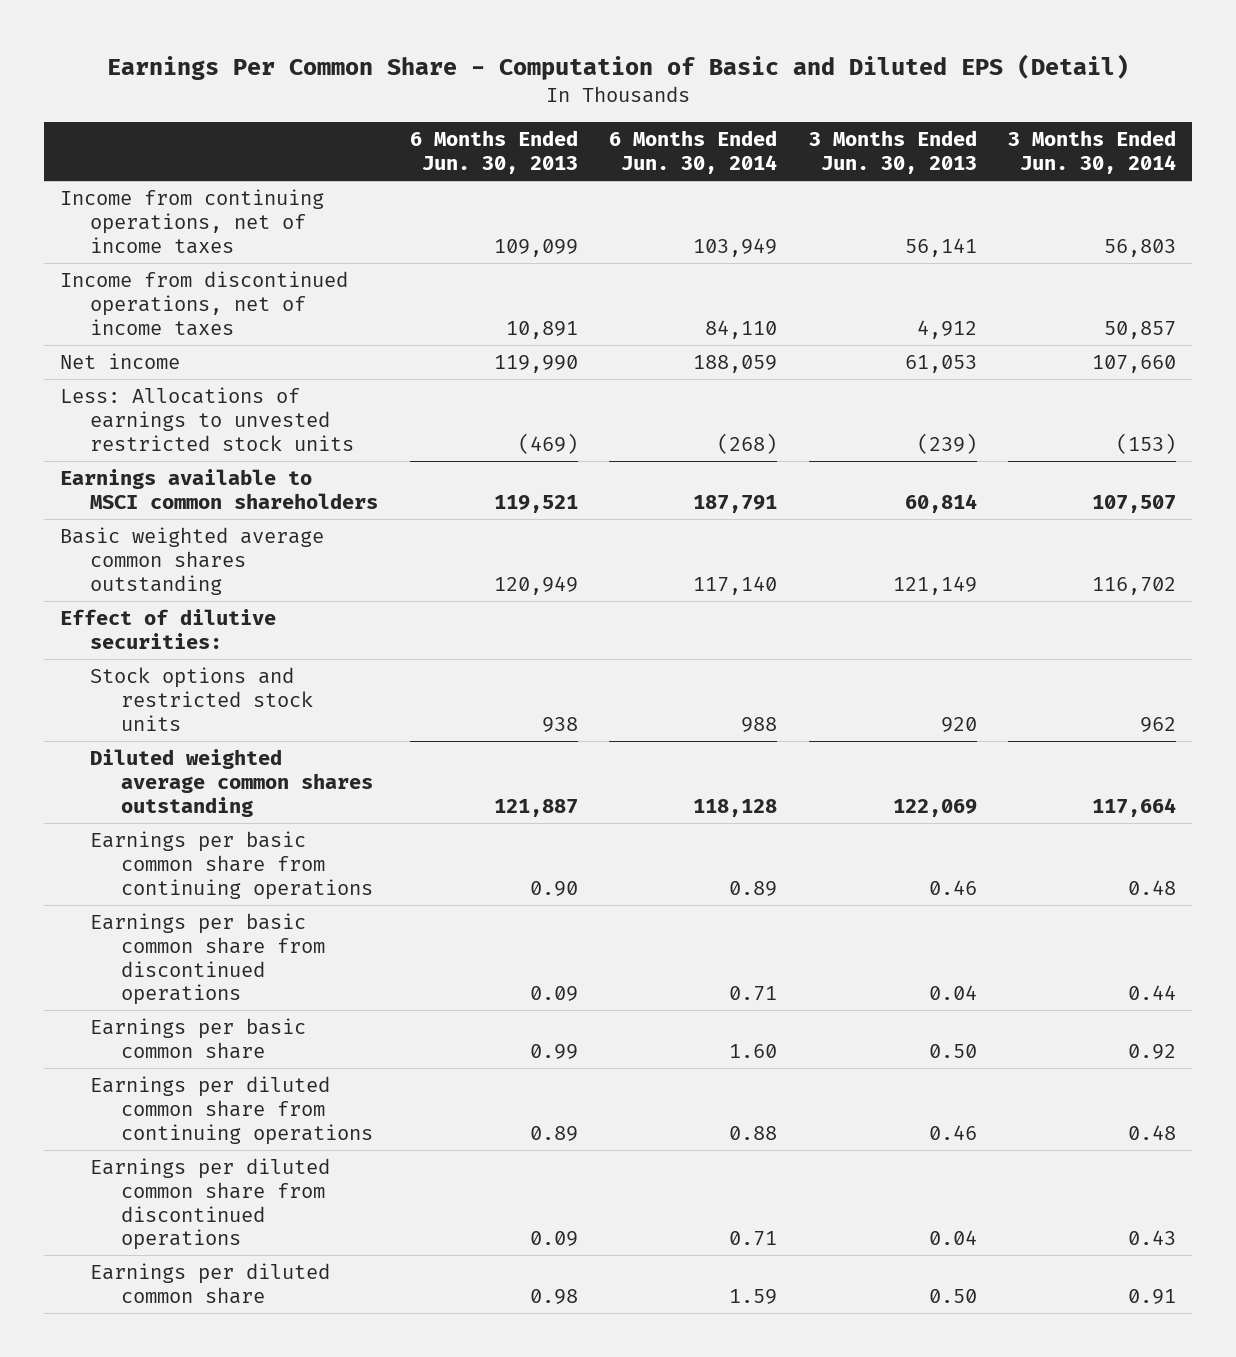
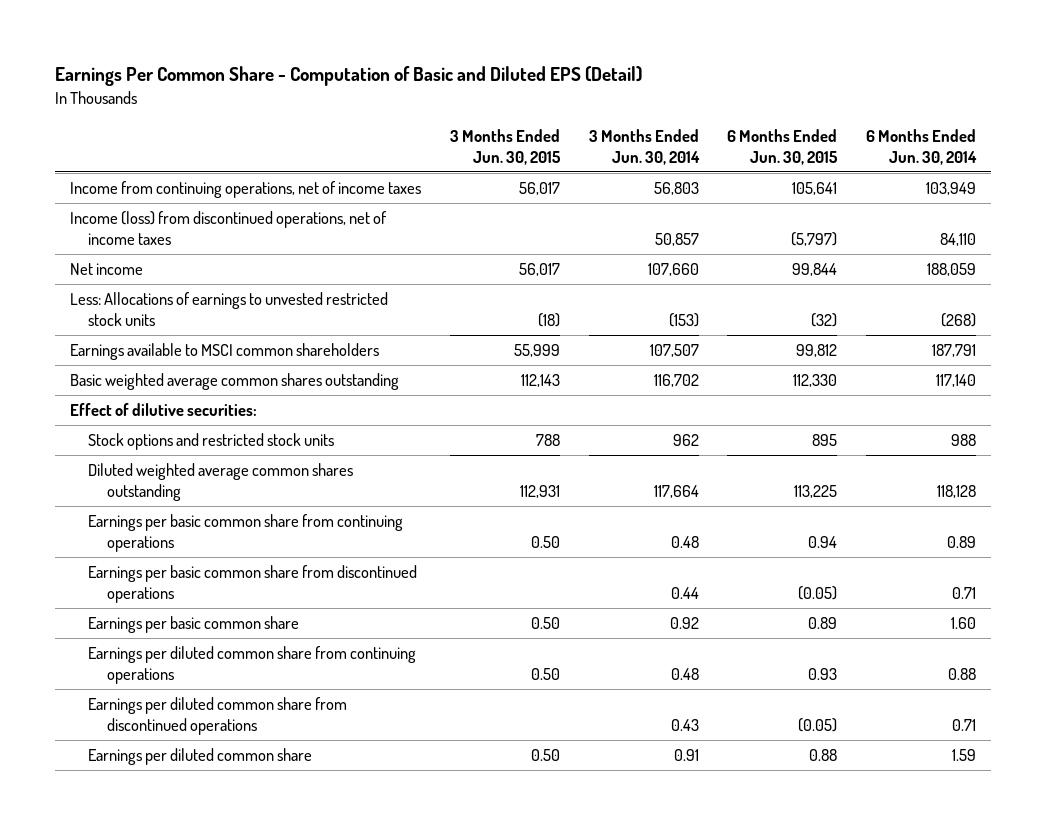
[409,130,578,175] 6 Months Ended Jun. 30, 2013 -> none
[808,130,977,175] 3 Months Ended Jun. 30, 2013 -> none
none -> [449,128,561,165] 3 Months Ended Jun. 30, 2015
none -> [727,128,839,165] 6 Months Ended Jun. 30, 2015
[59,271,348,336] Income from discontinued operations, net of income taxes -> [69,211,387,245] Income (loss) from discontinued operations, net of income taxes

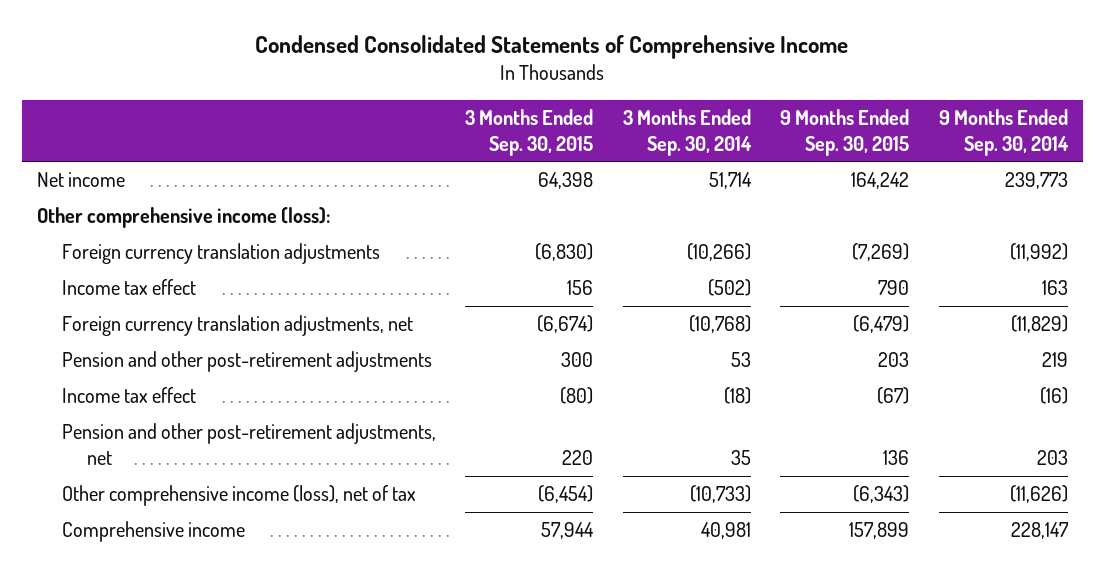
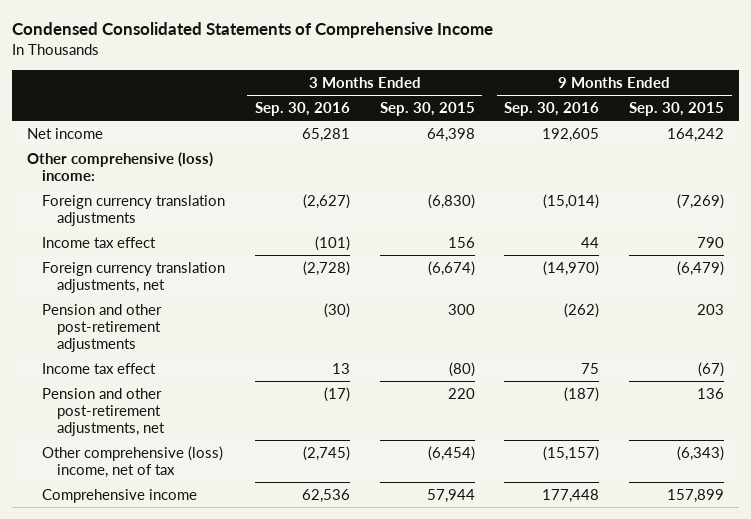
[622,108,752,156] 3 Months Ended Sep. 30, 2014 -> none
[938,108,1069,156] 9 Months Ended Sep. 30, 2014 -> none
none -> [254,102,350,117] Sep. 30, 2016
none -> [504,102,600,117] Sep. 30, 2016
[36,207,330,229] Other comprehensive income (loss): -> [27,151,214,182] Other comprehensive (loss) income:
[61,485,416,507] Other comprehensive income (loss), net of tax -> [42,445,224,479] Other comprehensive (loss) income, net of tax

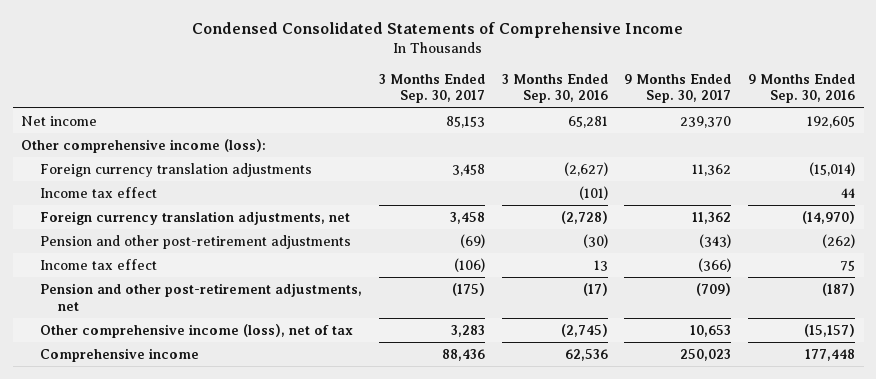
[379,102,475,117] Sep. 30, 2015 -> none
[629,102,725,117] Sep. 30, 2015 -> none
none -> [378,73,485,104] 3 Months Ended Sep. 30, 2017
none -> [624,73,732,104] 9 Months Ended Sep. 30, 2017
[27,151,214,182] Other comprehensive (loss) income: -> [21,138,267,153] Other comprehensive income (loss):
[42,445,224,479] Other comprehensive (loss) income, net of tax -> [39,323,353,338] Other comprehensive income (loss), net of tax

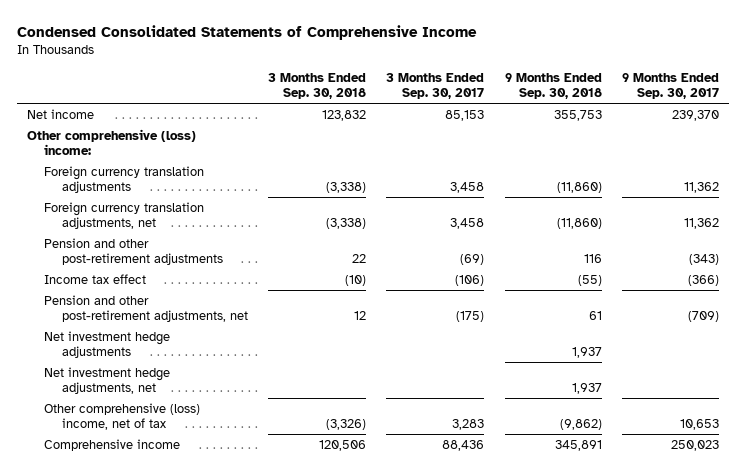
[501,73,608,104] 3 Months Ended Sep. 30, 2016 -> none
[748,73,856,104] 9 Months Ended Sep. 30, 2016 -> none
none -> [267,72,366,99] 3 Months Ended Sep. 30, 2018
none -> [504,72,602,99] 9 Months Ended Sep. 30, 2018
[21,138,267,153] Other comprehensive income (loss): -> [26,128,196,156] Other comprehensive (loss) income:
[39,186,157,198] Income tax effect -> none
none -> [44,330,171,359] Net investment hedge adjustments
none -> [44,366,171,395] Net investment hedge adjustments, net
[39,323,353,338] Other comprehensive income (loss), net of tax -> [44,402,201,431] Other comprehensive (loss) income, net of tax

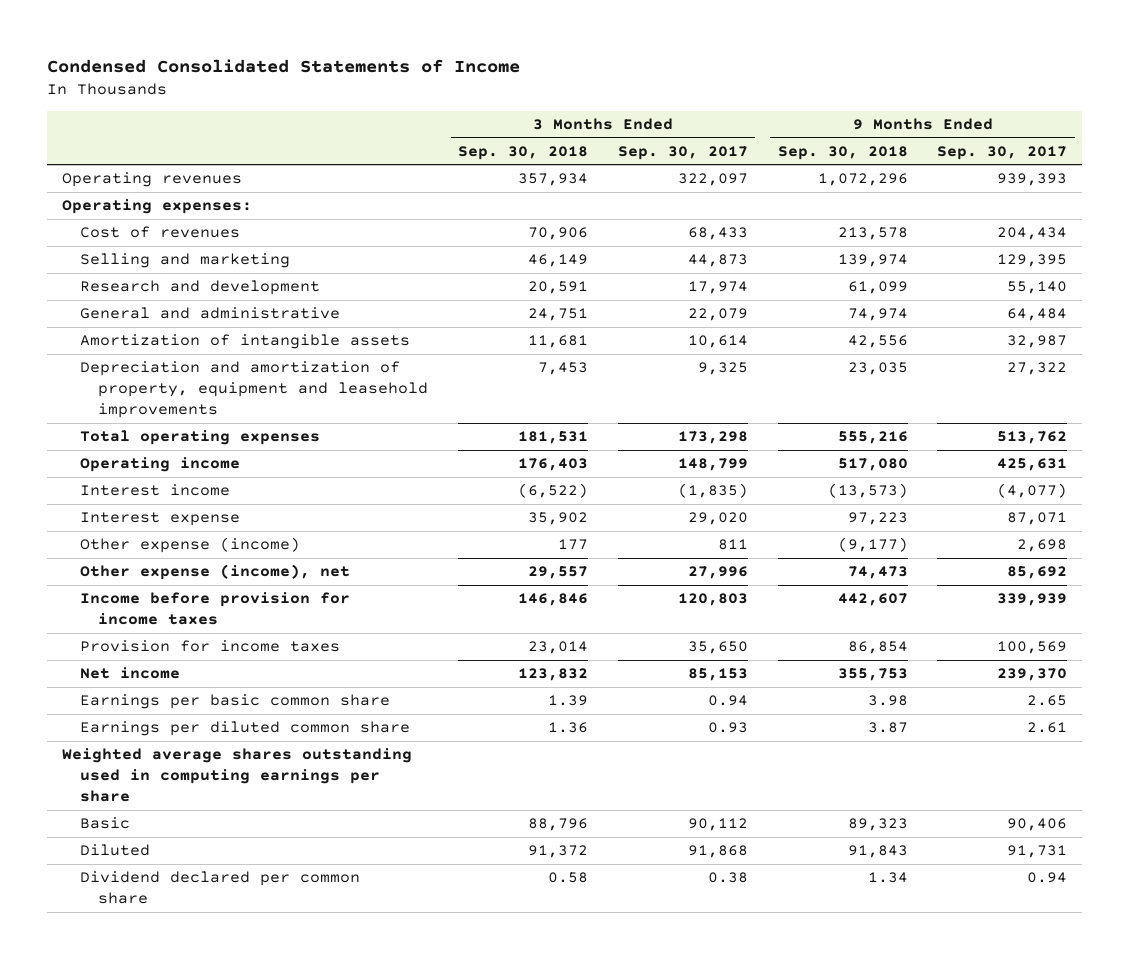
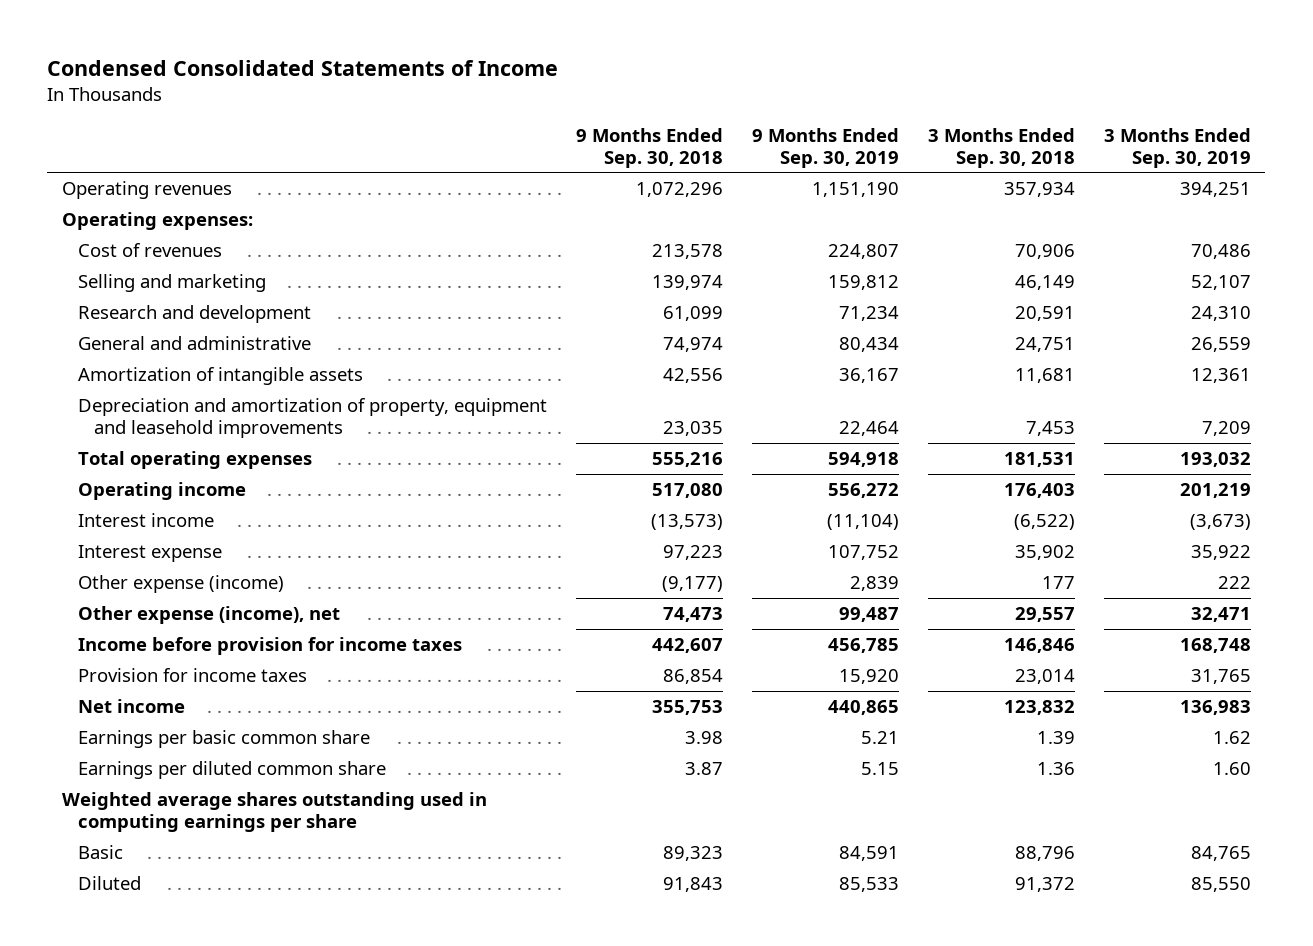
[617,145,748,160] Sep. 30, 2017 -> none
[937,145,1068,160] Sep. 30, 2017 -> none
none -> [752,127,900,168] 9 Months Ended Sep. 30, 2019
none -> [1103,127,1251,168] 3 Months Ended Sep. 30, 2019
[80,871,361,905] Dividend declared per common share -> none

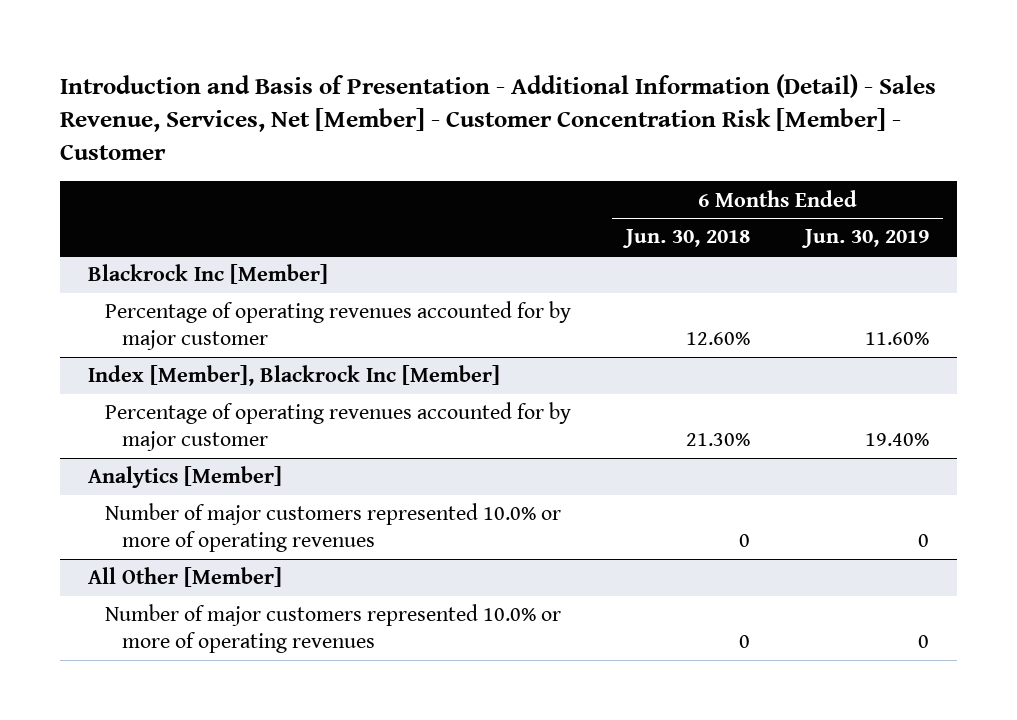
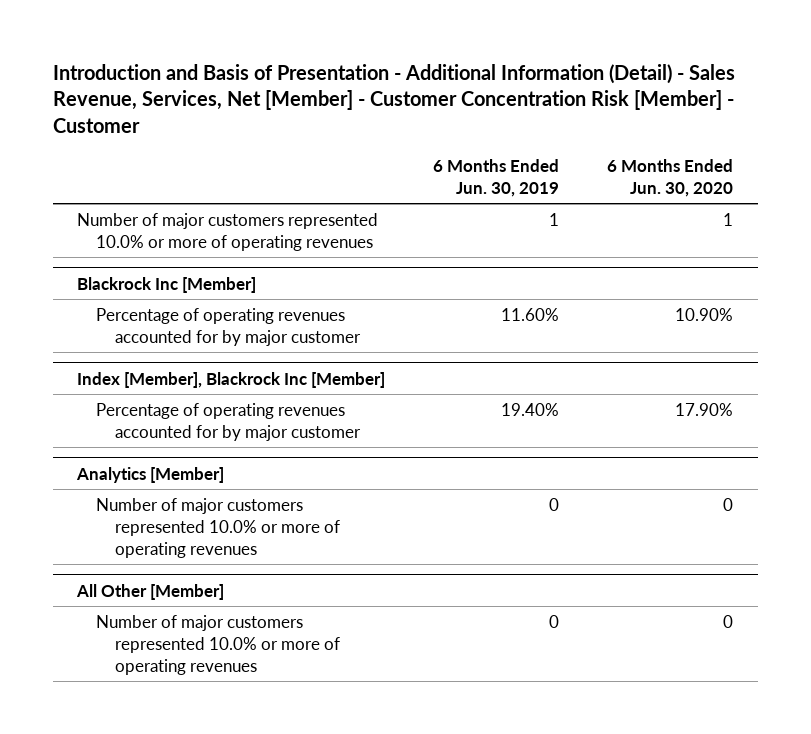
[622,229,751,249] Jun. 30, 2018 -> none
none -> [607,158,734,197] 6 Months Ended Jun. 30, 2020
none -> [77,212,379,251] Number of major customers represented 10.0% or more of operating revenues

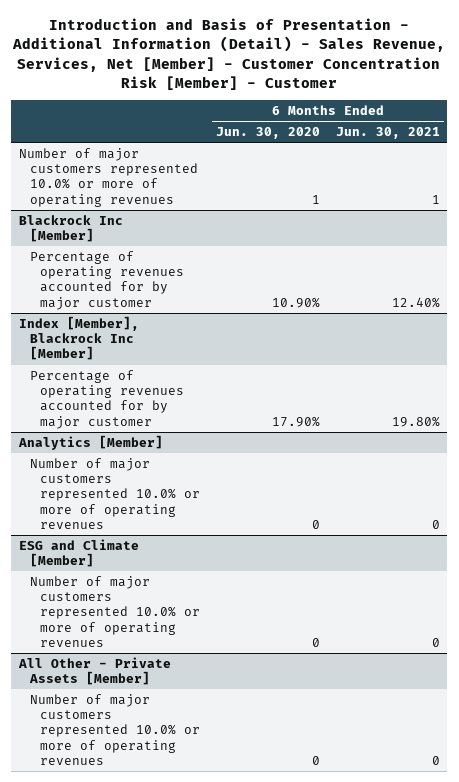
[433,158,560,197] 6 Months Ended Jun. 30, 2019 -> none
none -> [335,127,440,140] Jun. 30, 2021
[76,583,225,600] All Other [Member] -> [19,538,140,568] ESG and Climate [Member]
none -> [18,656,172,686] All Other - Private Assets [Member]
none -> [29,693,200,766] Number of major customers represented 10.0% or more of operating revenues

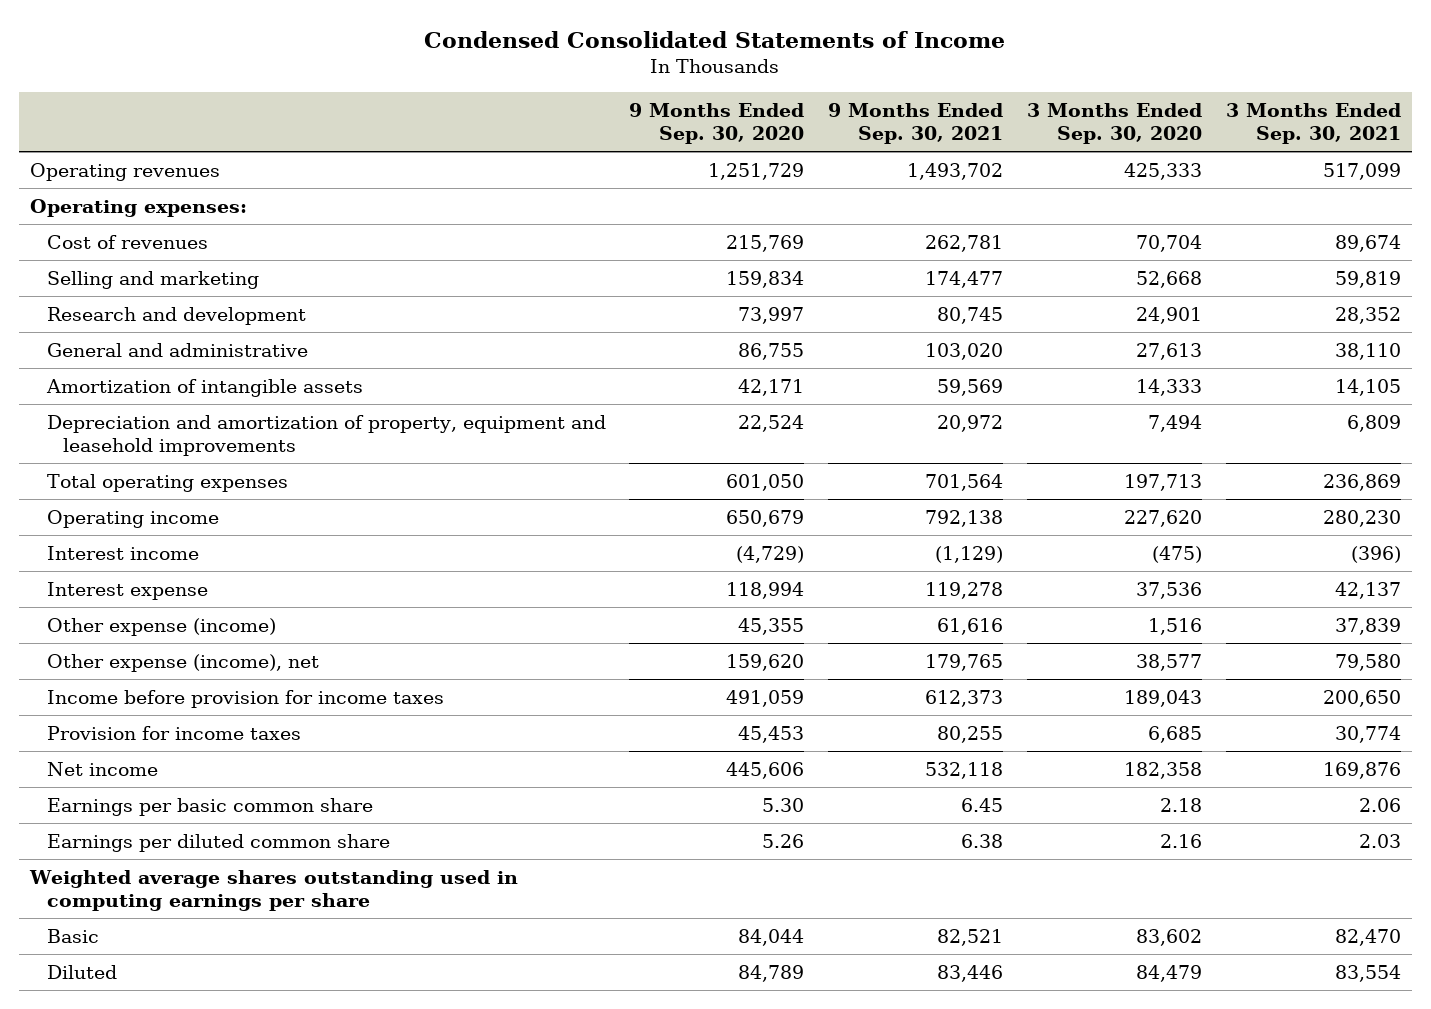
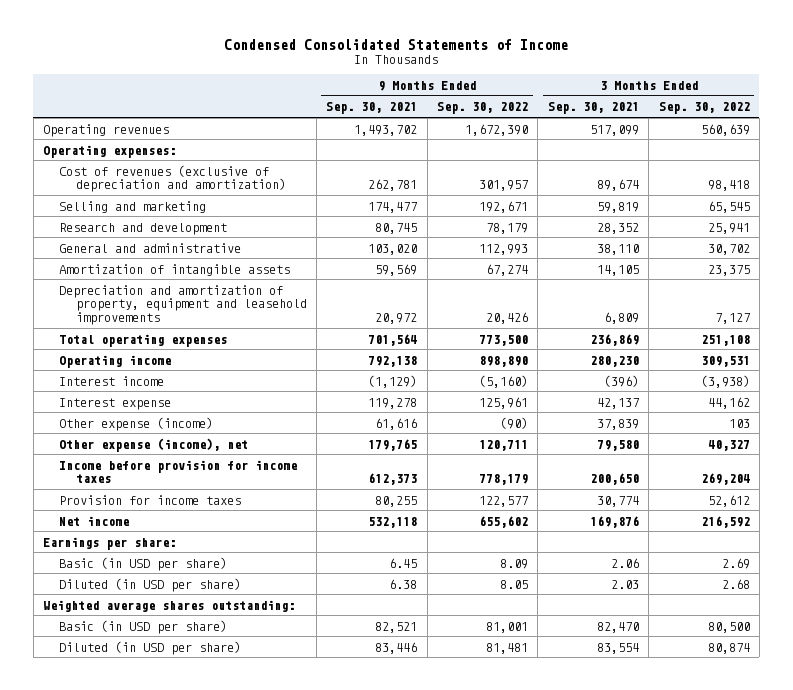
[629,103,805,145] 9 Months Ended Sep. 30, 2020 -> none
[1026,103,1202,145] 3 Months Ended Sep. 30, 2020 -> none
none -> [437,102,529,115] Sep. 30, 2022
none -> [658,102,750,115] Sep. 30, 2022
[46,234,208,249] Cost of revenues -> [59,164,286,193] Cost of revenues (exclusive of depreciation and amortization)
none -> [43,536,177,550] Earnings per share:
[46,797,373,816] Earnings per basic common share -> [59,556,228,571] Basic (in USD per share)
[46,833,390,852] Earnings per diluted common share -> [59,577,242,592] Diluted (in USD per share)
[29,869,519,911] Weighted average shares outstanding used in computing earnings per share -> [43,599,296,612] Weighted average shares outstanding:
[46,928,99,943] Basic -> [59,619,228,634] Basic (in USD per share)
[46,964,117,979] Diluted -> [59,640,242,655] Diluted (in USD per share)

